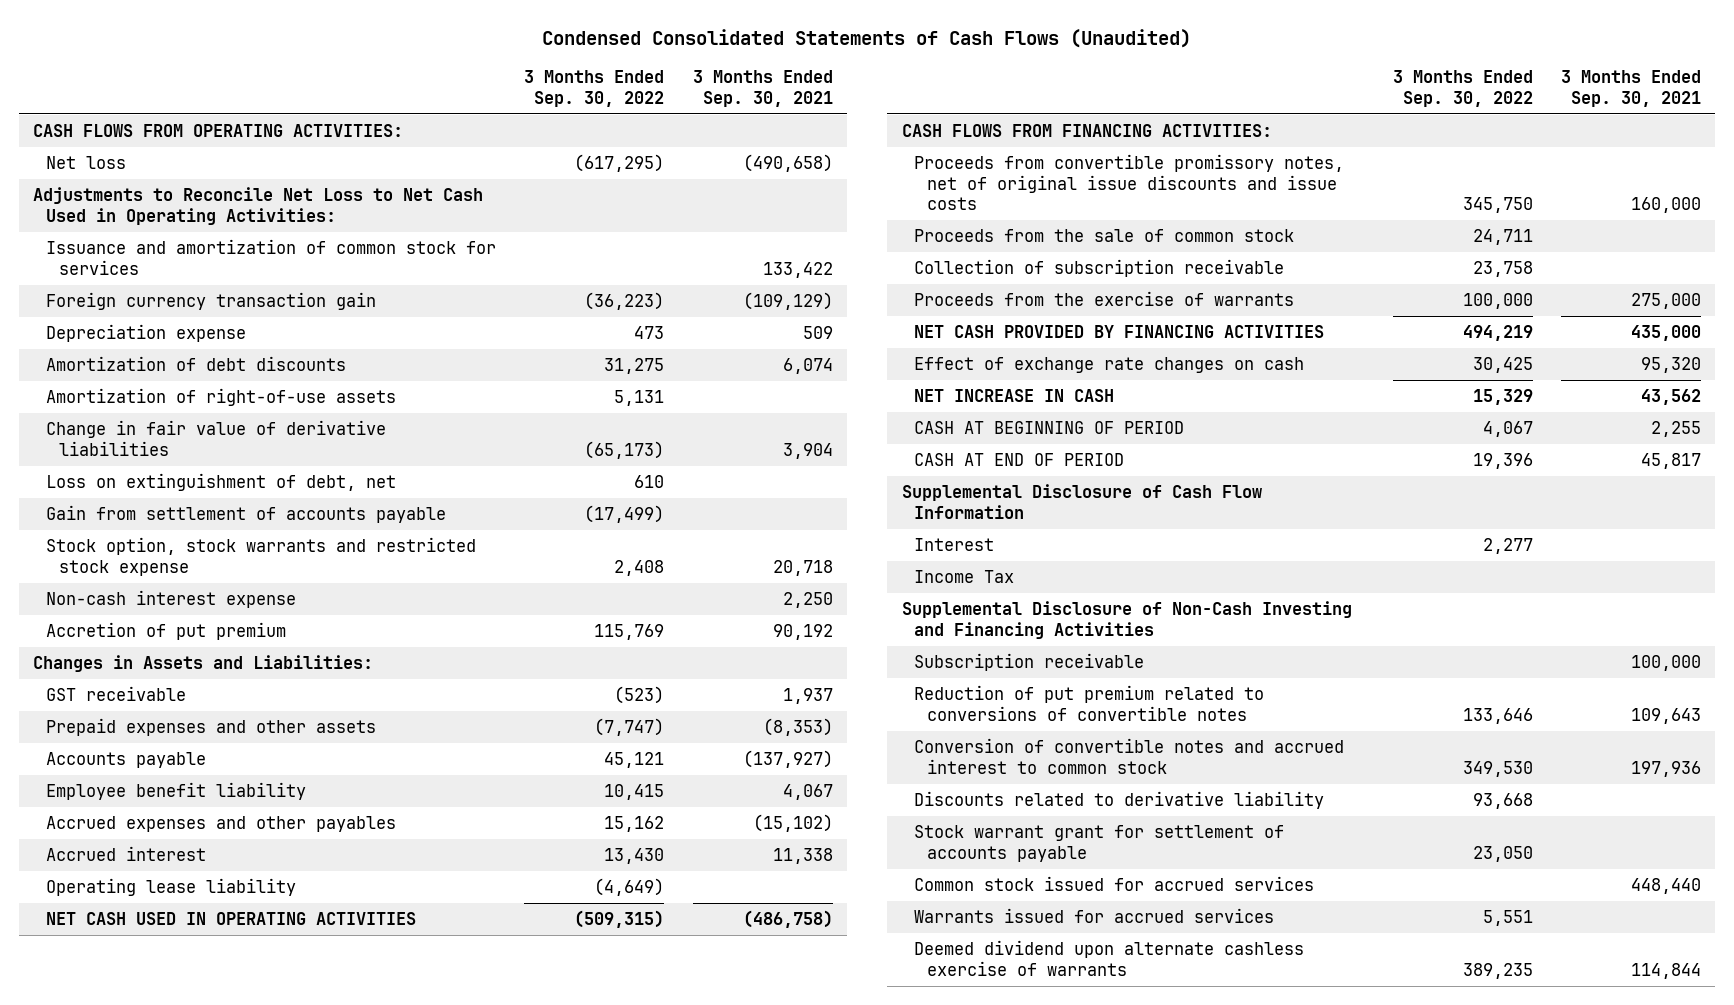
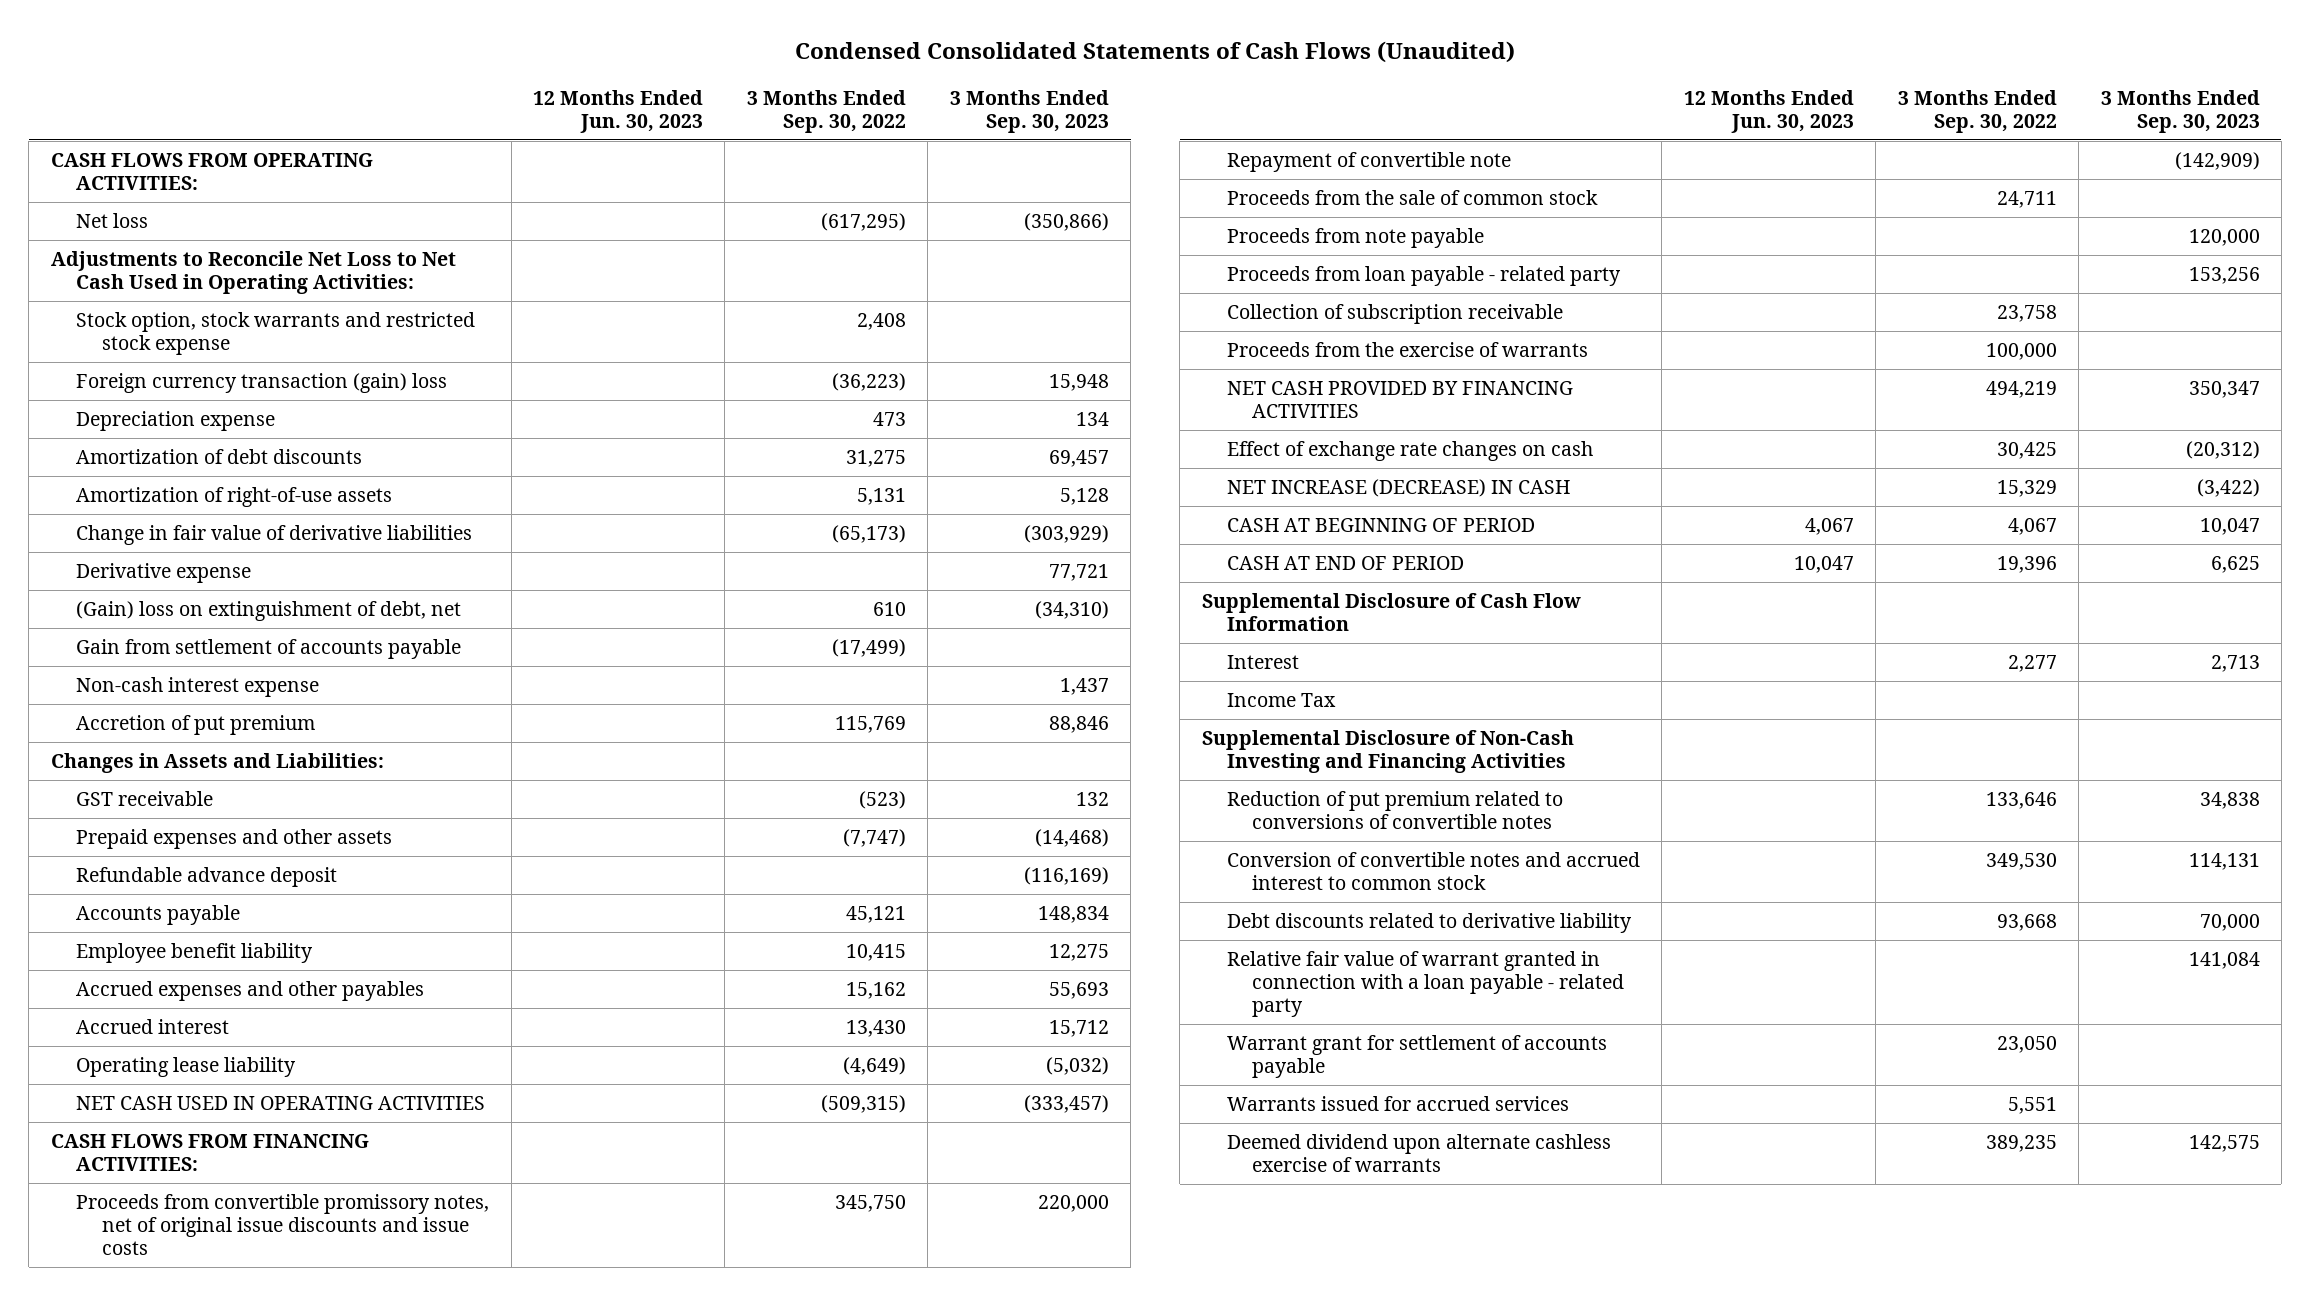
[692,70,833,107] 3 Months Ended Sep. 30, 2021 -> none
none -> [533,90,704,133] 12 Months Ended Jun. 30, 2023
none -> [949,90,1109,133] 3 Months Ended Sep. 30, 2023
[46,239,497,275] Issuance and amortization of common stock for services -> none
[46,537,477,576] Stock option, stock warrants and restricted stock expense -> [76,312,476,355] Stock option, stock warrants and restricted stock expense
[46,292,377,311] Foreign currency transaction gain -> [76,373,448,394] Foreign currency transaction (gain) loss
none -> [76,563,252,584] Derivative expense
[46,473,397,492] Loss on extinguishment of debt, net -> [76,601,462,622] (Gain) loss on extinguishment of debt, net
none -> [76,867,338,888] Refundable advance deposit
none -> [1226,152,1511,173] Repayment of convertible note
none -> [1226,228,1484,249] Proceeds from note payable
none -> [1226,266,1621,287] Proceeds from loan payable - related party
[914,389,1115,403] NET INCREASE IN CASH -> [1226,479,1570,498] NET INCREASE (DECREASE) IN CASH
[914,653,1145,672] Subscription receivable -> none
[914,876,1315,892] Common stock issued for accrued services -> none
[914,791,1325,810] Discounts related to derivative liability -> [1226,913,1632,934] Debt discounts related to derivative liability
none -> [1226,951,1625,1017] Relative fair value of warrant granted in connection with a loan payable - related party
[914,825,1285,862] Stock warrant grant for settlement of accounts payable -> [1226,1035,1607,1078] Warrant grant for settlement of accounts payable

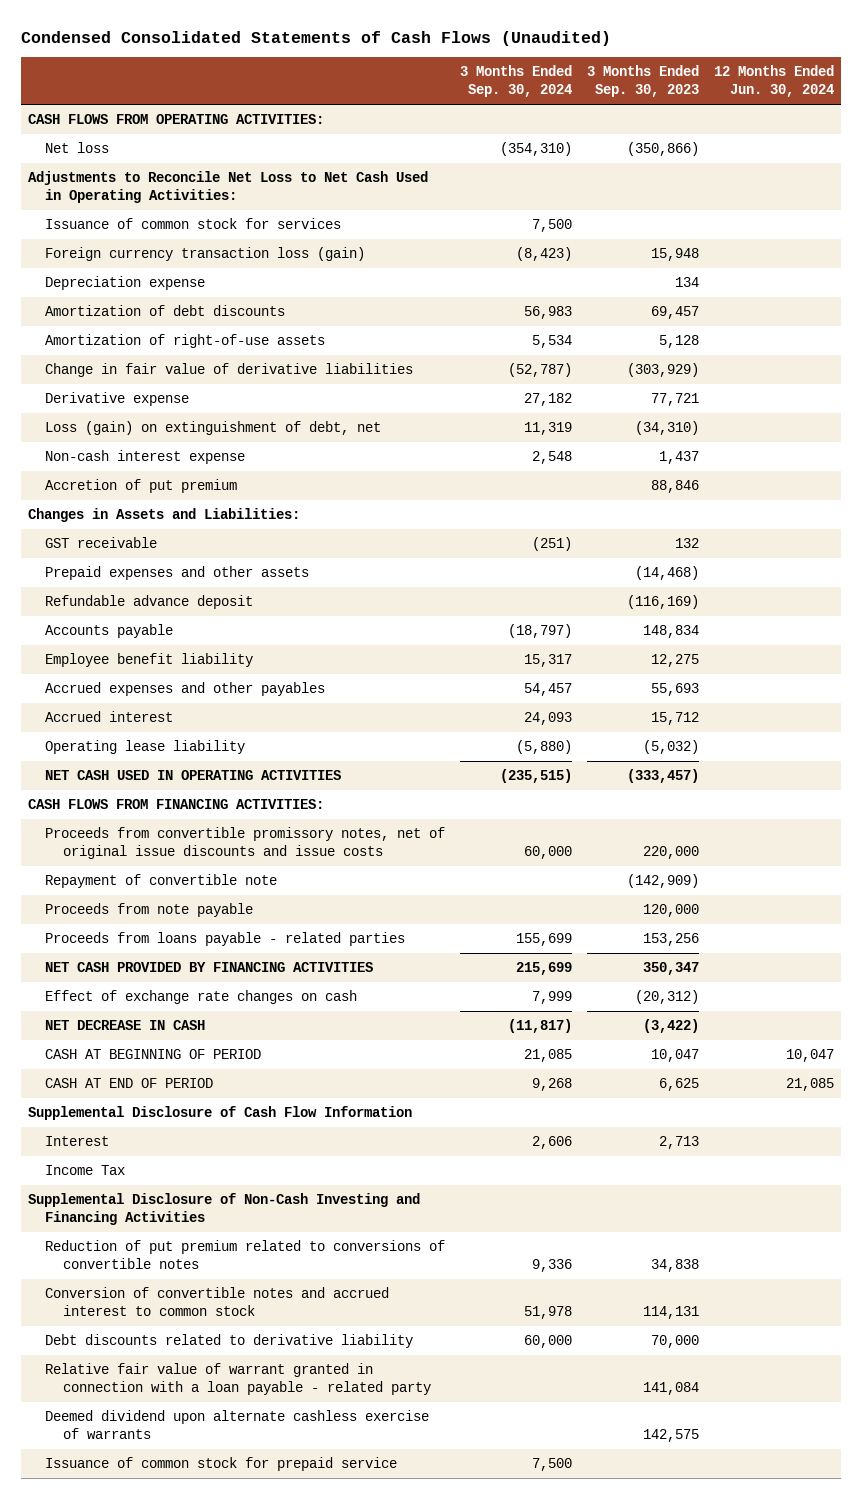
[533,90,704,133] 12 Months Ended Jun. 30, 2023 -> none
[746,90,906,133] 3 Months Ended Sep. 30, 2022 -> none
none -> [460,65,573,98] 3 Months Ended Sep. 30, 2024
none -> [713,65,834,98] 12 Months Ended Jun. 30, 2024
[76,312,476,355] Stock option, stock warrants and restricted stock expense -> none
none -> [45,218,342,230] Issuance of common stock for services
[76,373,448,394] Foreign currency transaction (gain) loss -> [45,247,366,262] Foreign currency transaction loss (gain)
[76,639,462,660] Gain from settlement of accounts payable -> none
[76,601,462,622] (Gain) loss on extinguishment of debt, net -> [45,421,382,436] Loss (gain) on extinguishment of debt, net
[1226,190,1598,206] Proceeds from the sale of common stock -> none
[1226,304,1563,325] Collection of subscription receivable -> none
[1226,342,1588,358] Proceeds from the exercise of warrants -> none
[1226,266,1621,287] Proceeds from loan payable - related party -> [45,932,406,947] Proceeds from loans payable - related parties
[1226,479,1570,498] NET INCREASE (DECREASE) IN CASH -> [45,1020,206,1031] NET DECREASE IN CASH
[1226,1035,1607,1078] Warrant grant for settlement of accounts payable -> none
[1226,1096,1569,1112] Warrants issued for accrued services -> none
none -> [45,1457,398,1472] Issuance of common stock for prepaid service

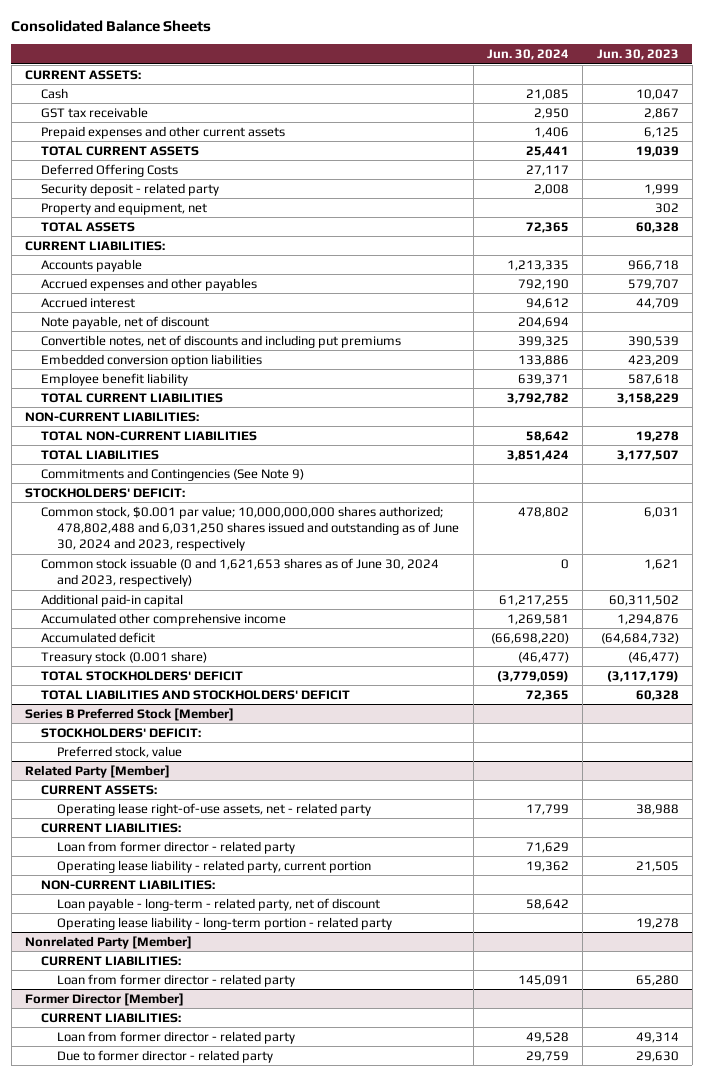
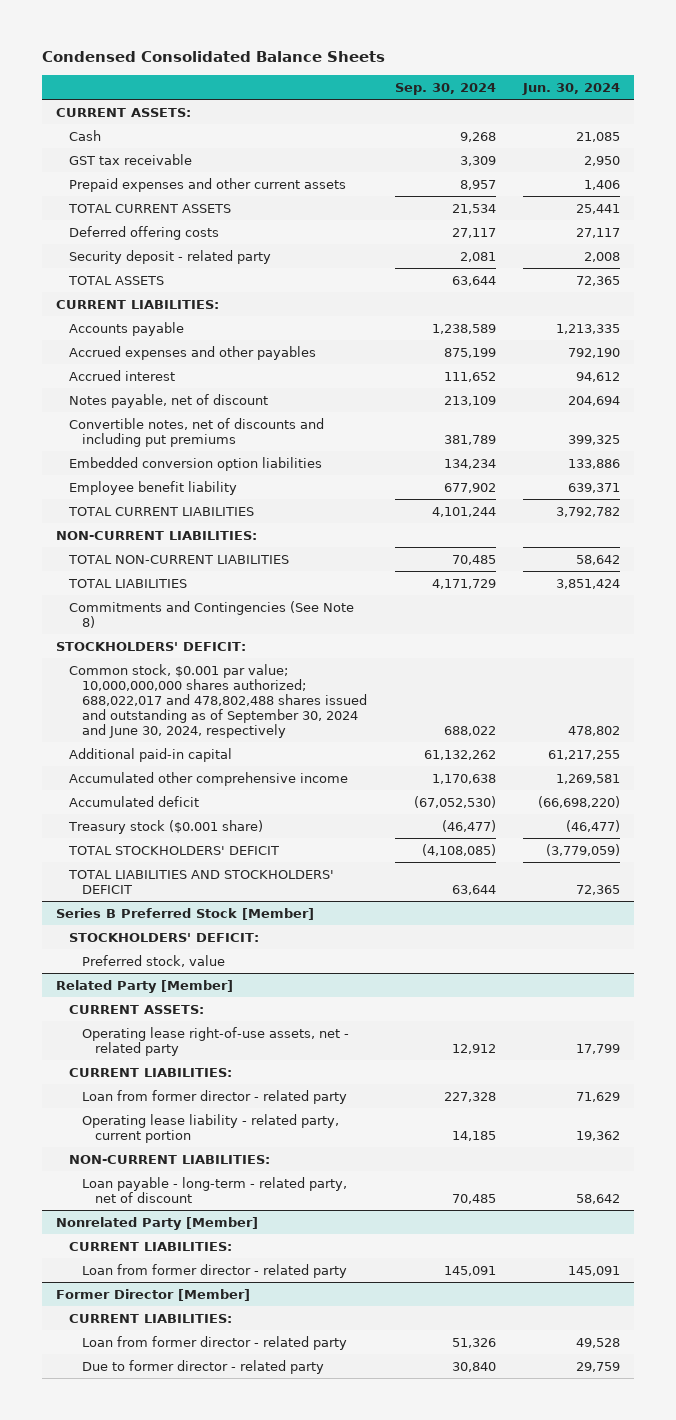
[11,20,212,33] Consolidated Balance Sheets -> [42,51,386,63] Condensed Consolidated Balance Sheets
[596,49,679,61] Jun. 30, 2023 -> none
none -> [394,82,496,95] Sep. 30, 2024
[41,163,179,177] Deferred Offering Costs -> [68,225,219,240] Deferred offering costs
[41,201,208,215] Property and equipment, net -> none
[41,315,210,329] Note payable, net of discount -> [68,393,268,408] Notes payable, net of discount
[41,467,305,481] Commitments and Contingencies (See Note 9) -> [68,600,354,628] Commitments and Contingencies (See Note 8)
[41,557,440,588] Common stock issuable (0 and 1,621,653 shares as of June 30, 2024 and 2023, respectively) -> none
[41,505,460,552] Common stock, $0.001 par value; 10,000,000,000 shares authorized; 478,802,488 and 6,031,250 shares issued and outstanding as of June 30, 2024 and 2023, respectively -> [68,663,368,738] Common stock, $0.001 par value; 10,000,000,000 shares authorized; 688,022,017 and 478,802,488 shares issued and outstanding as of September 30, 2024 and June 30, 2024, respectively
[41,650,208,664] Treasury stock (0.001 share) -> [67,819,263,834] Treasury stock ($0.001 share)
[57,916,393,930] Operating lease liability - long-term portion - related party -> none

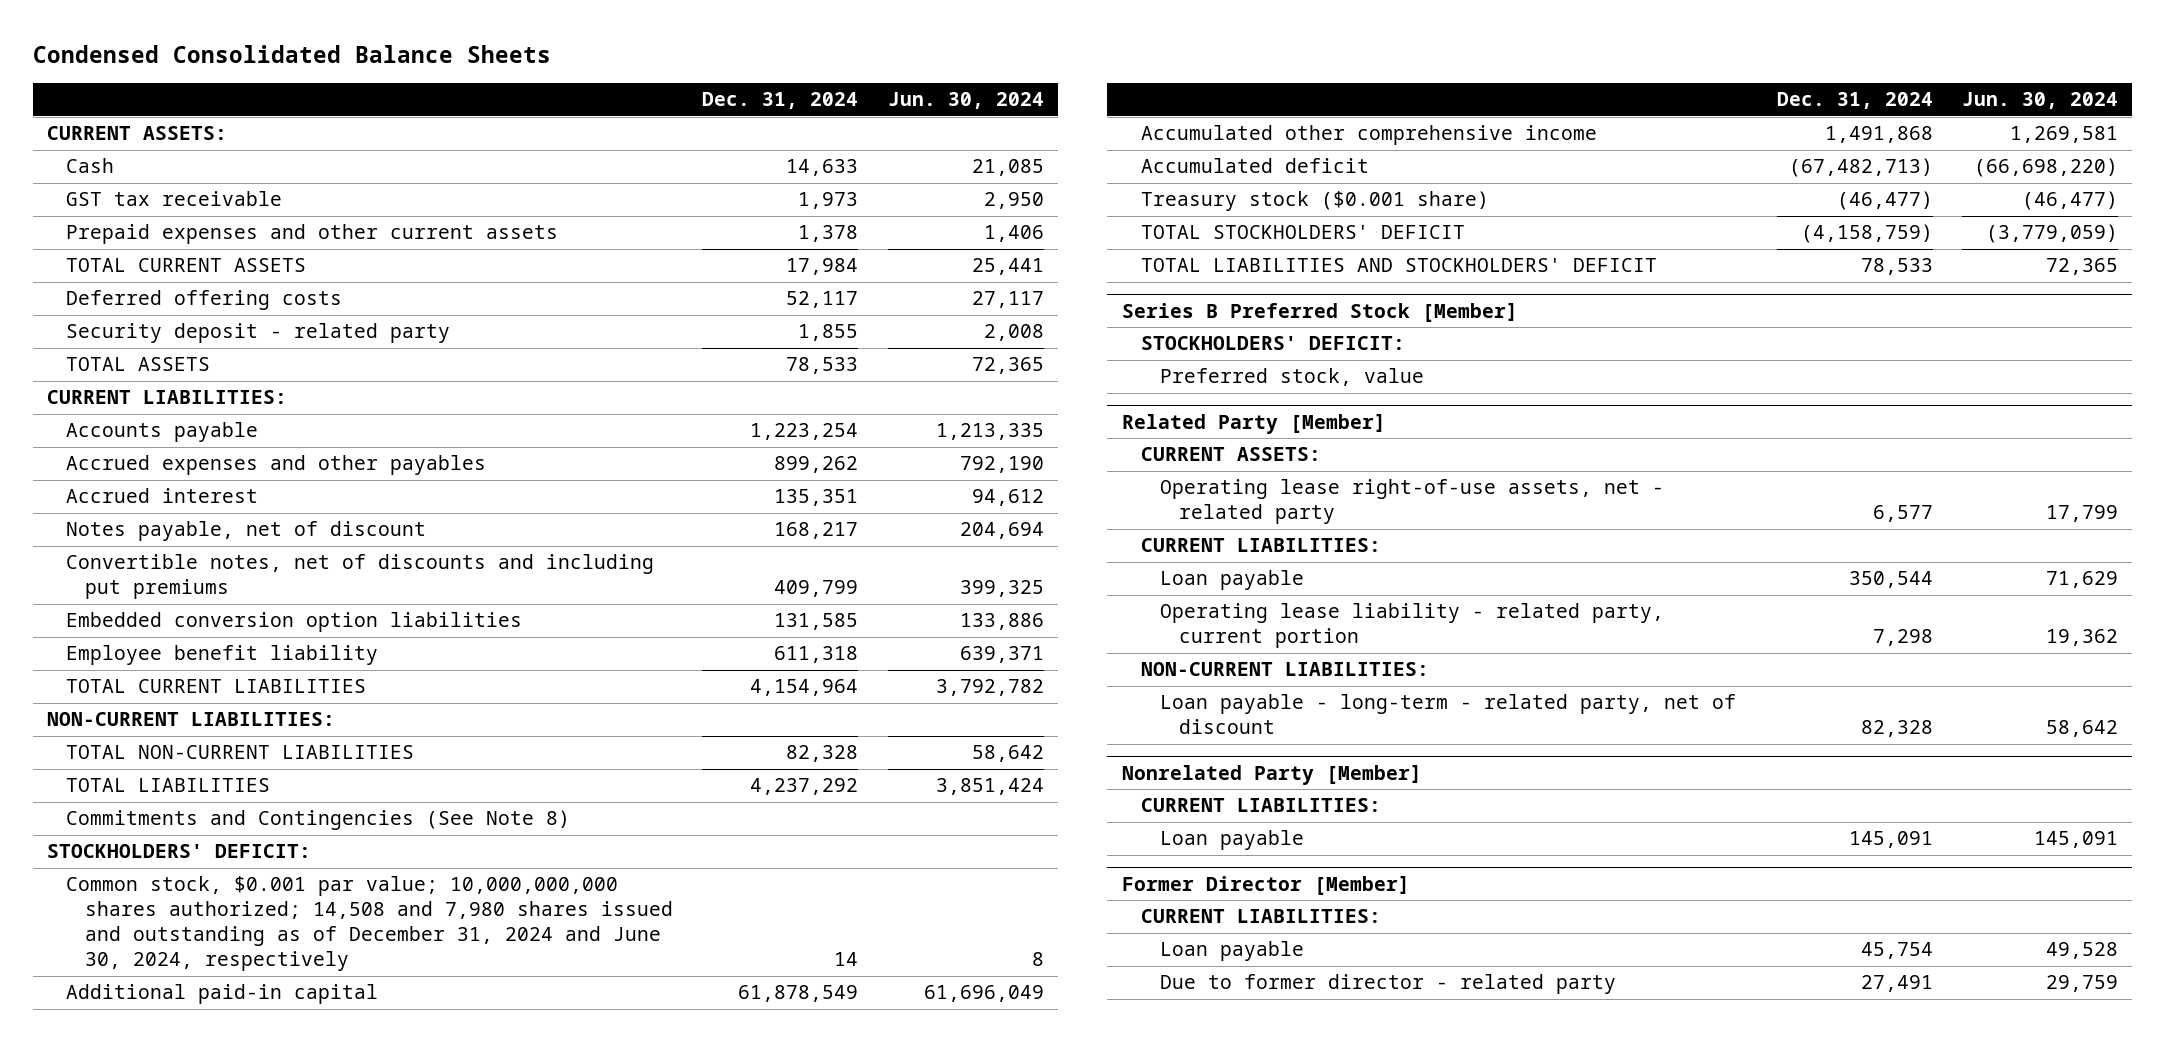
[394,82,496,95] Sep. 30, 2024 -> none
none -> [702,92,859,110] Dec. 31, 2024
[68,663,368,738] Common stock, $0.001 par value; 10,000,000,000 shares authorized; 688,022,017 and 478,802,488 shares issued and outstanding as of September 30, 2024 and June 30, 2024, respectively -> [66,876,674,972] Common stock, $0.001 par value; 10,000,000,000 shares authorized; 14,508 and 7,980 shares issued and outstanding as of December 31, 2024 and June 30, 2024, respectively
[568,725,621,736] 478,802 -> [1031,952,1044,967] 8
[548,749,621,760] 61,217,255 -> [923,985,1044,1003] 61,696,049
[82,1089,348,1104] Loan from former director - related party -> [1159,570,1304,591] Loan payable
[82,1263,348,1278] Loan from former director - related party -> [1159,830,1304,851] Loan payable
[82,1335,348,1350] Loan from former director - related party -> [1159,941,1304,962] Loan payable

